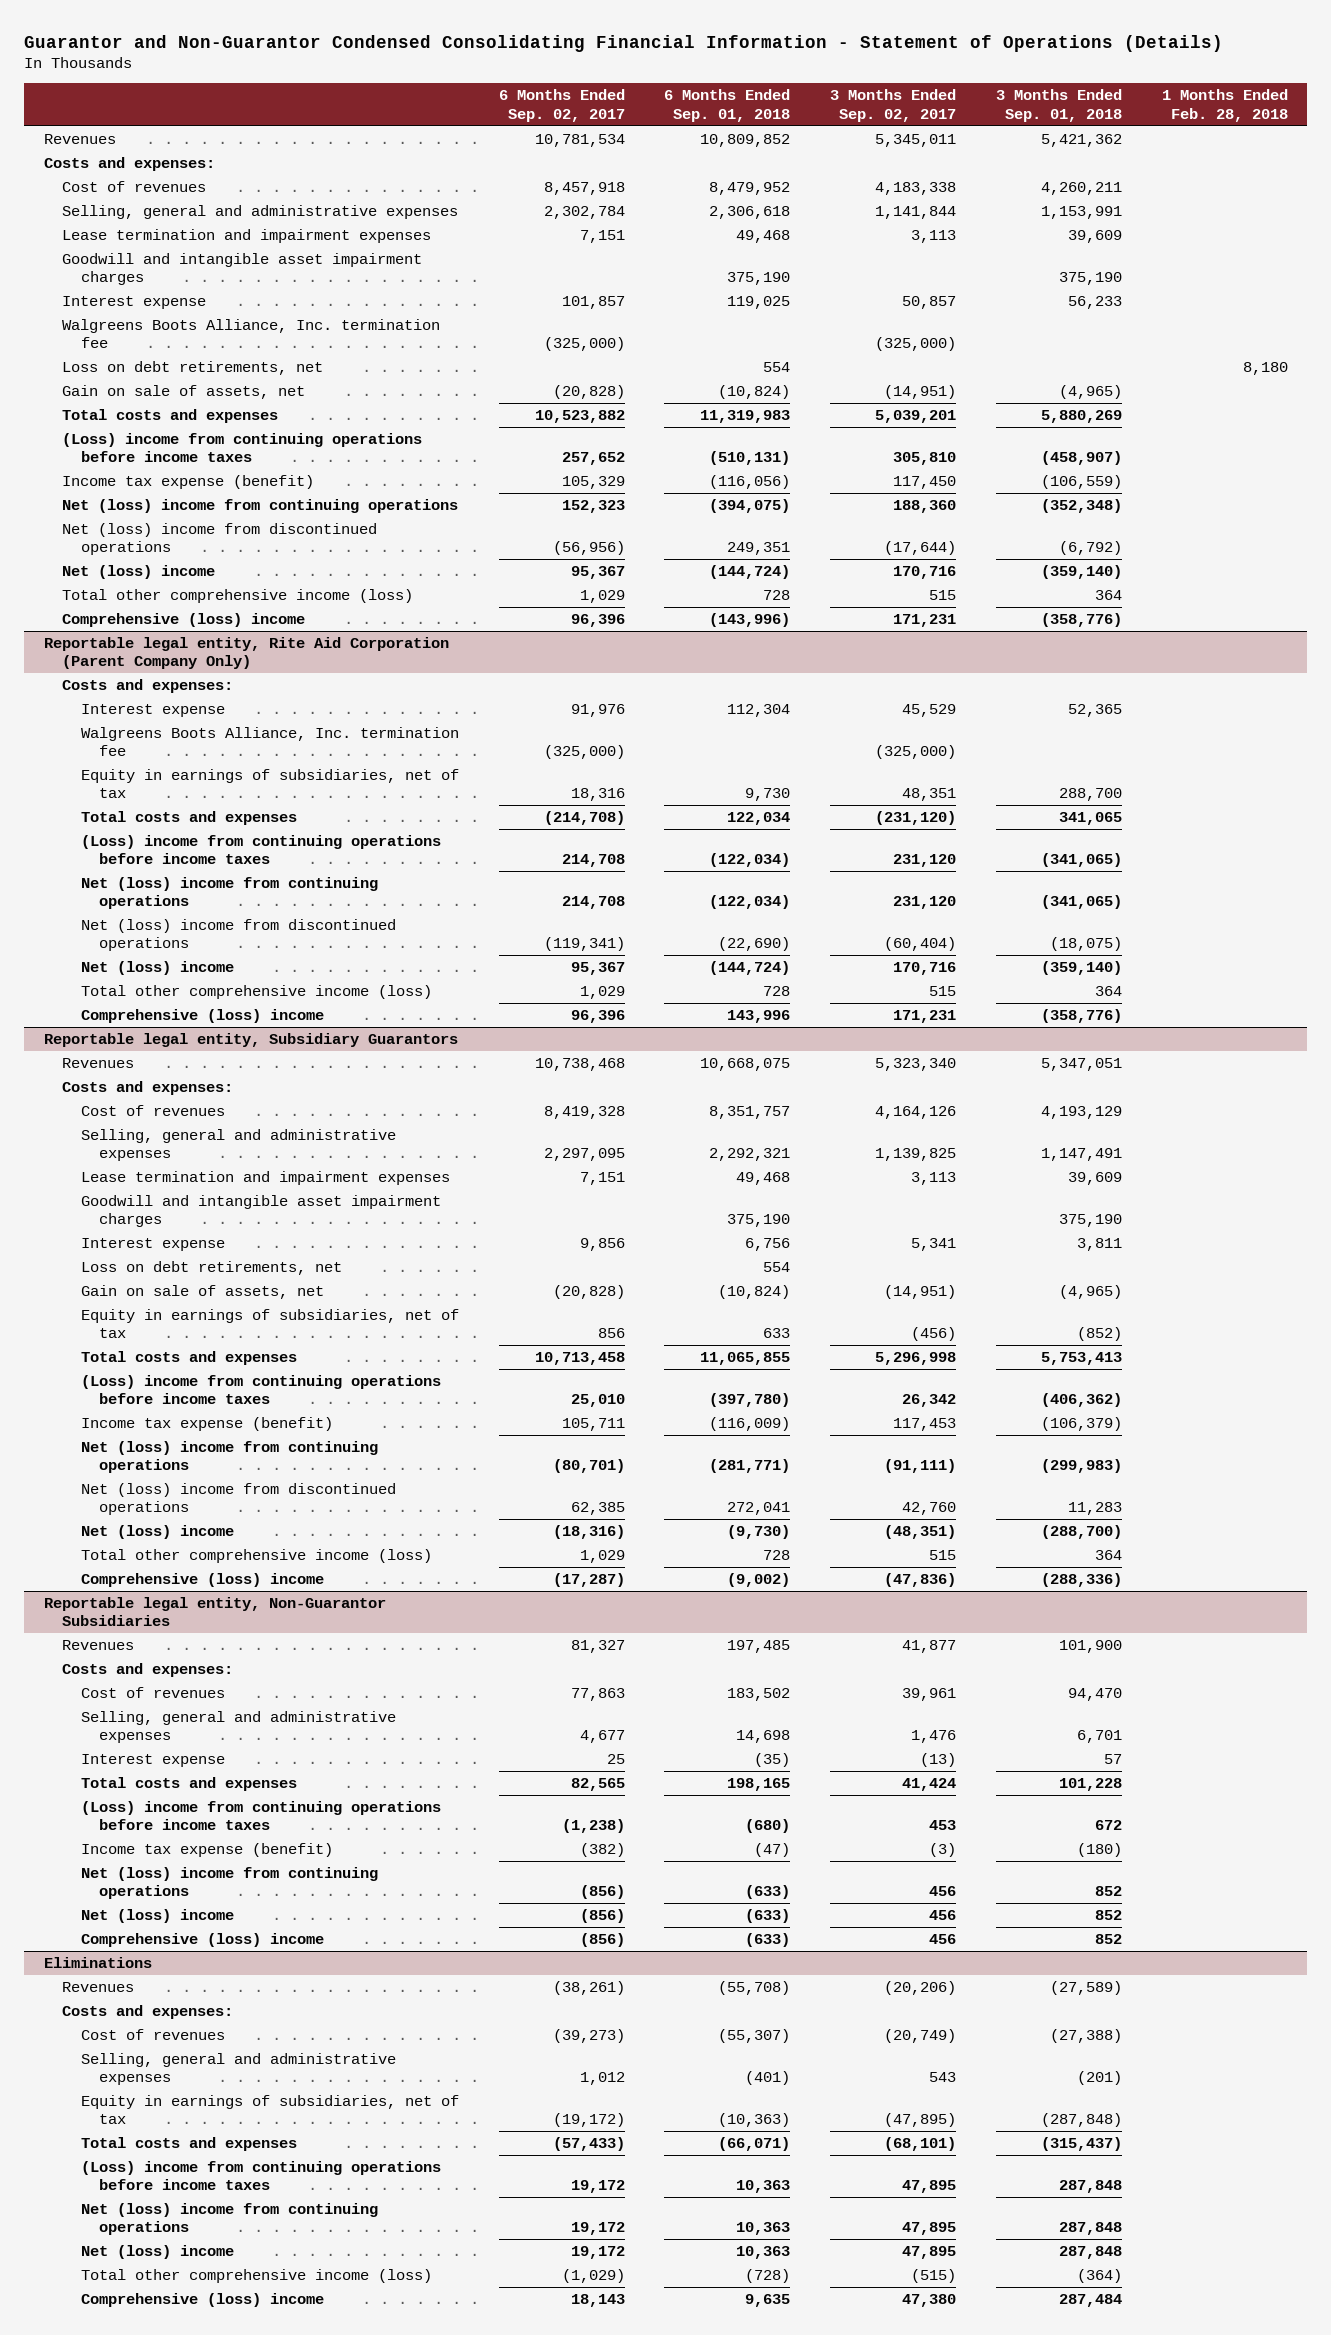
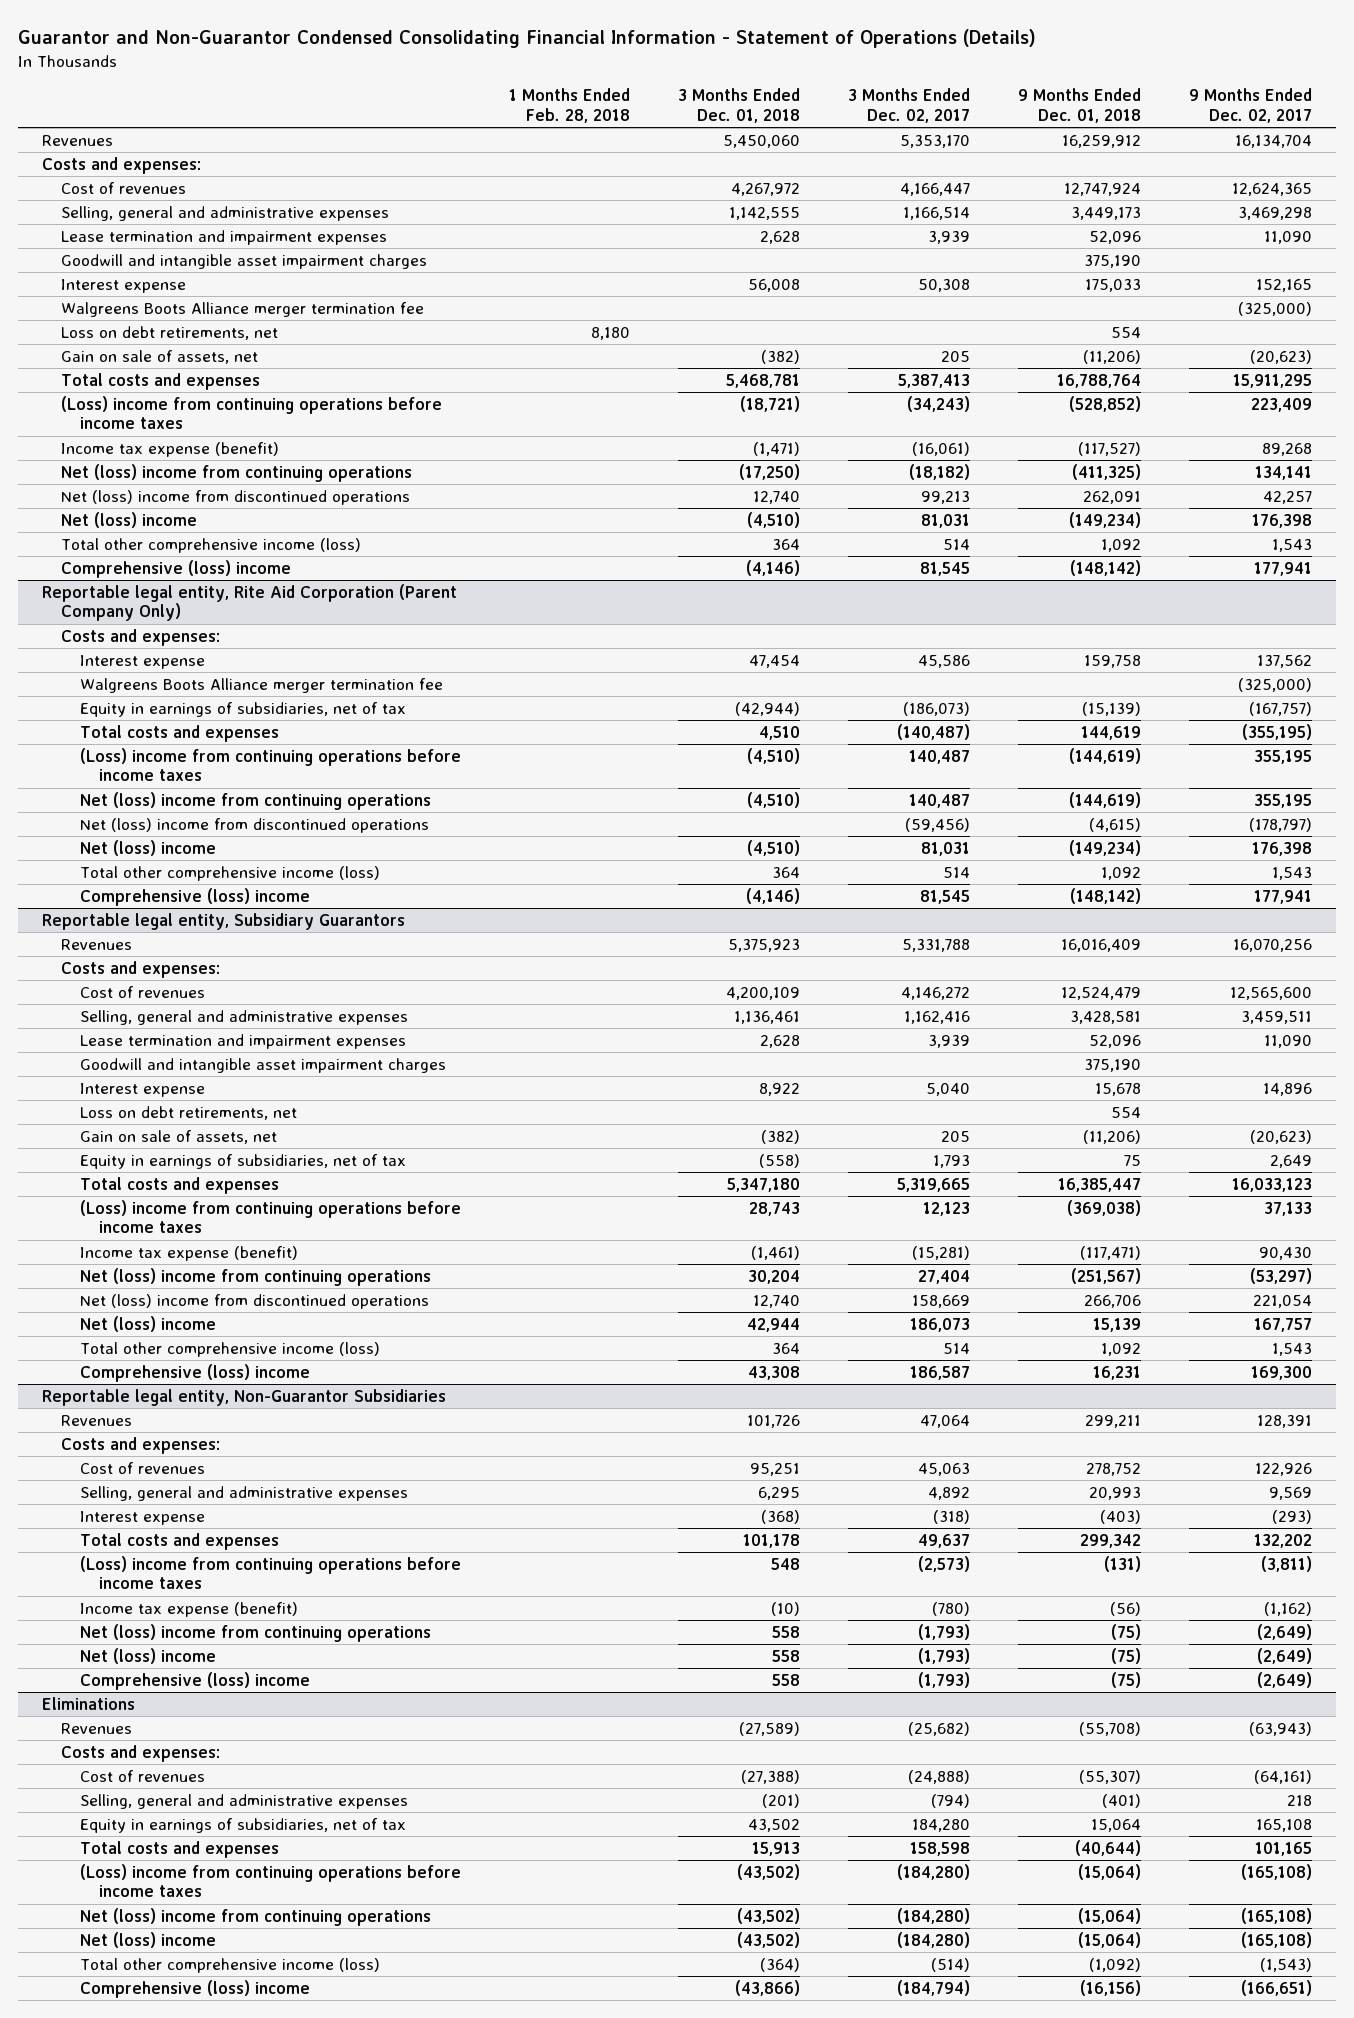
[498,89,625,122] 6 Months Ended Sep. 02, 2017 -> none
[664,89,791,122] 6 Months Ended Sep. 01, 2018 -> none
[830,89,957,122] 3 Months Ended Sep. 02, 2017 -> none
[995,89,1122,122] 3 Months Ended Sep. 01, 2018 -> none
none -> [677,88,800,124] 3 Months Ended Dec. 01, 2018
none -> [848,88,971,124] 3 Months Ended Dec. 02, 2017
none -> [1018,88,1142,124] 9 Months Ended Dec. 01, 2018
none -> [1189,88,1313,124] 9 Months Ended Dec. 02, 2017
[62,319,441,349] Walgreens Boots Alliance, Inc. termination fee -> [60,301,424,317] Walgreens Boots Alliance merger termination fee
[80,727,459,757] Walgreens Boots Alliance, Inc. termination fee -> [79,677,443,693] Walgreens Boots Alliance merger termination fee

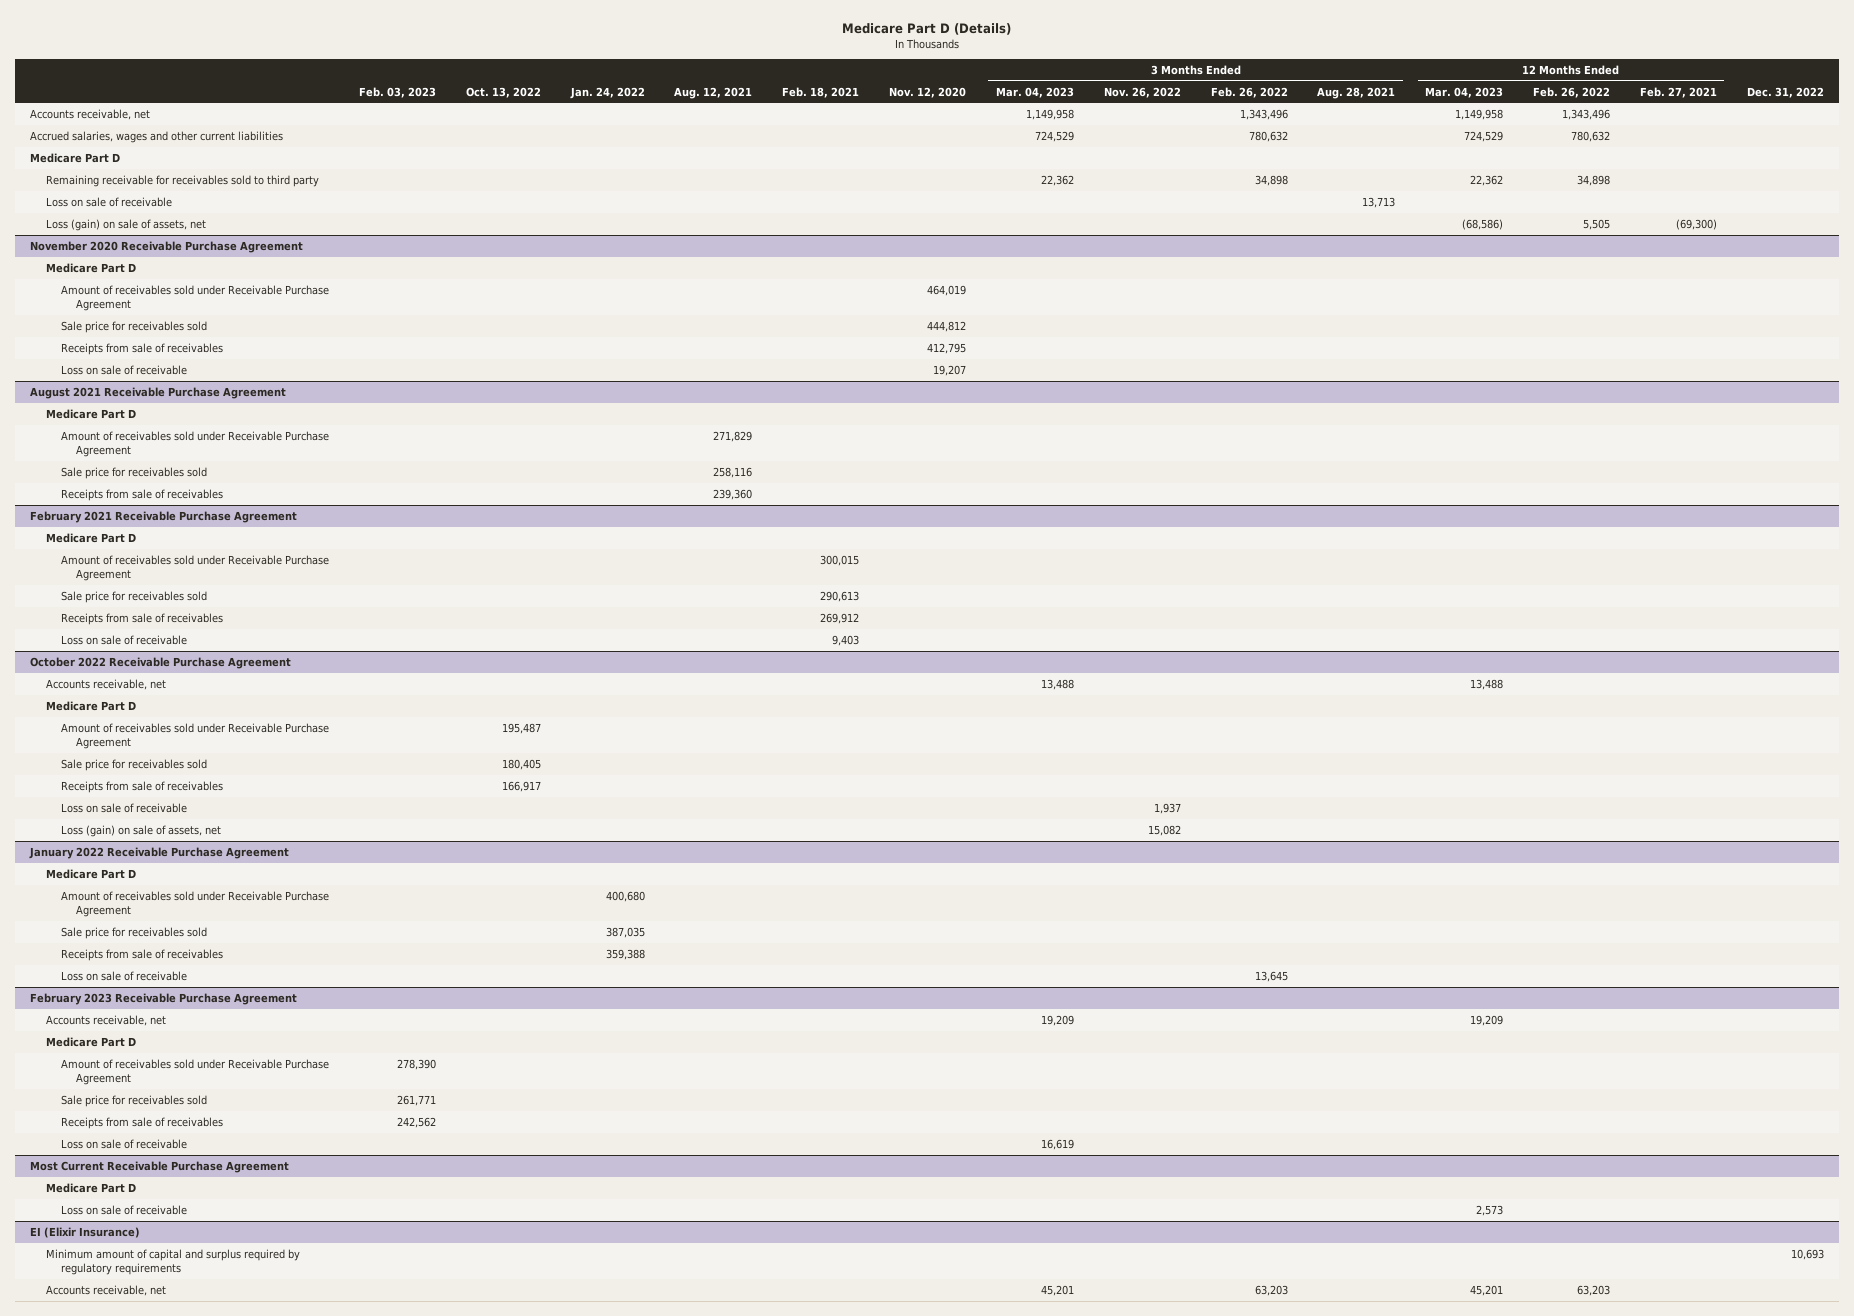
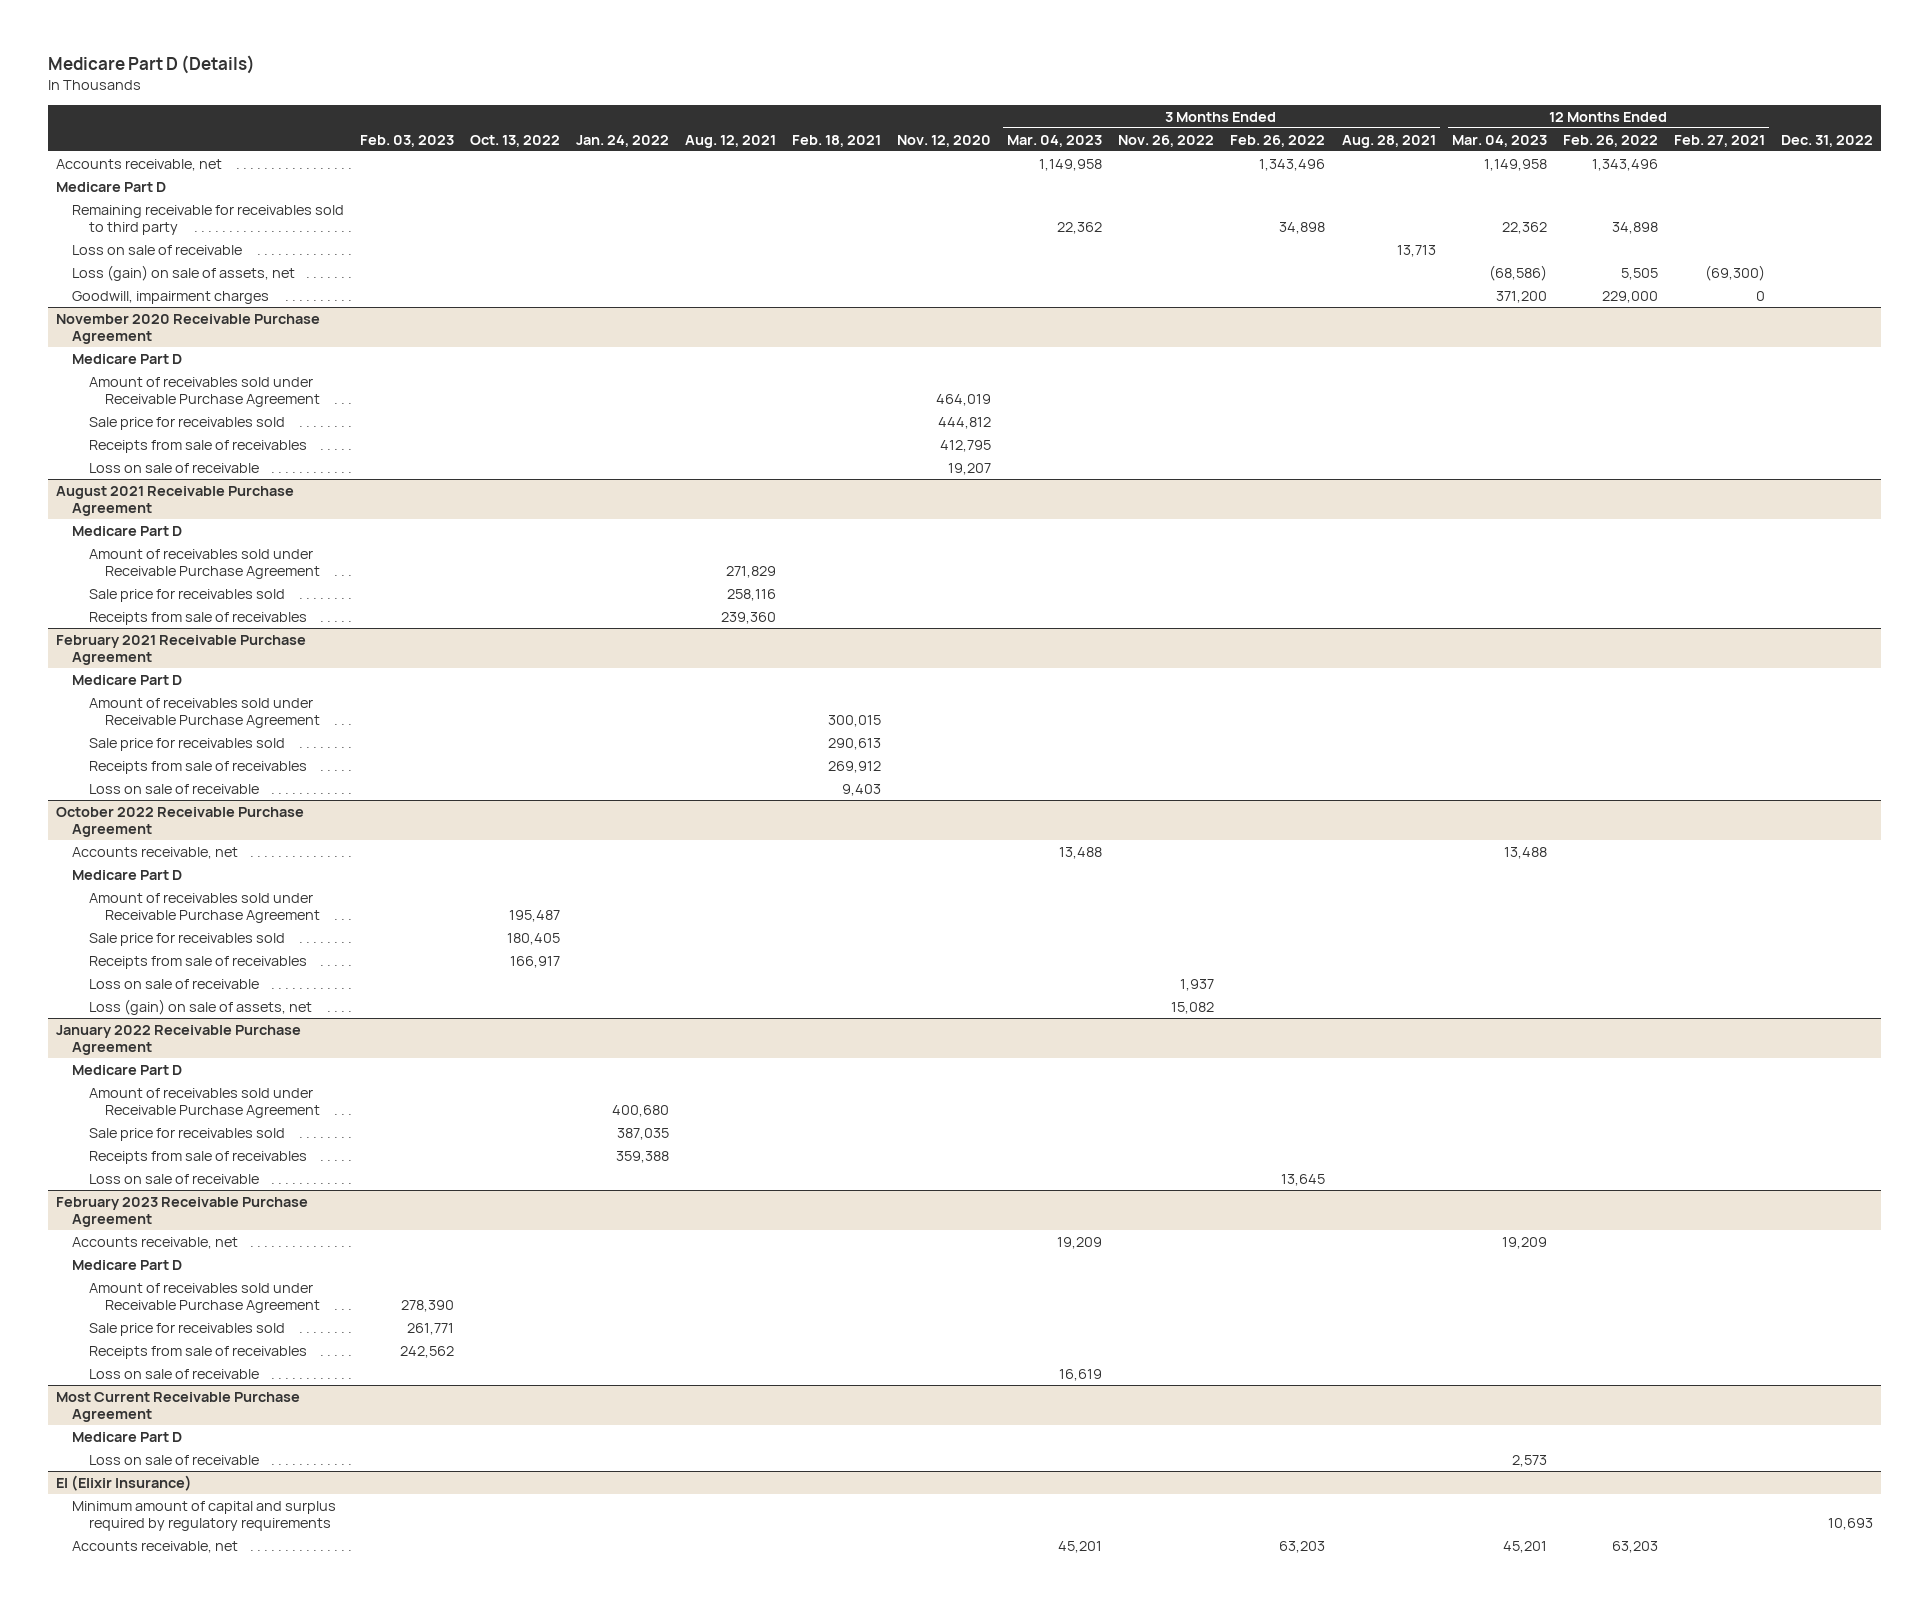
[30,130,284,143] Accrued salaries, wages and other current liabilities -> none
none -> [72,290,270,304] Goodwill, impairment charges

